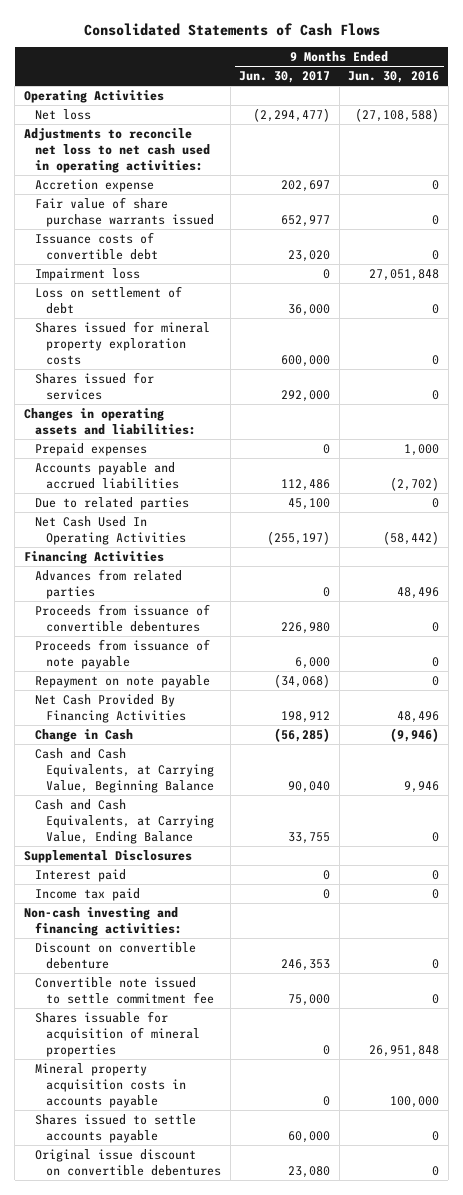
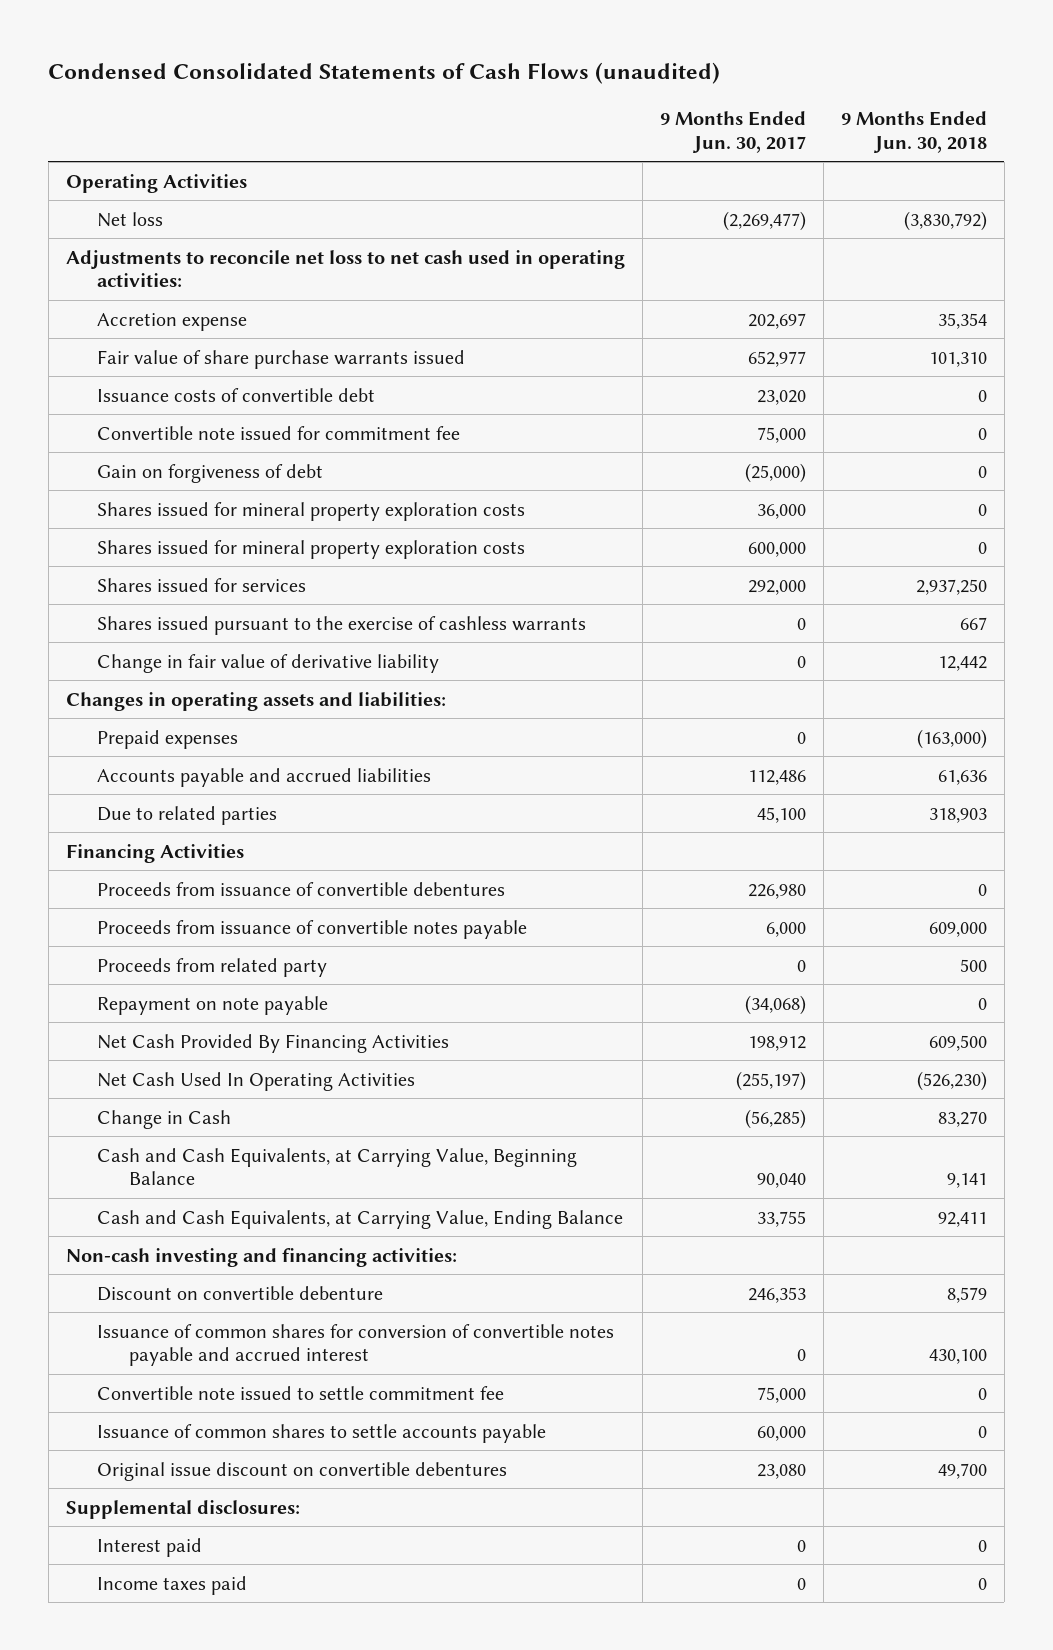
[83,22,380,36] Consolidated Statements of Cash Flows -> [48,62,721,85] Condensed Consolidated Statements of Cash Flows (unaudited)
[348,71,440,84] Jun. 30, 2016 -> none
none -> [840,110,987,153] 9 Months Ended Jun. 30, 2018
[253,107,331,122] (2,294,477) -> [722,210,806,231] (2,269,477)
[35,267,141,281] Impairment loss -> none
none -> [97,425,461,440] Convertible note issued for commitment fee
[35,285,183,315] Loss on settlement of debt -> [97,463,324,483] Gain on forgiveness of debt
[288,304,331,317] 36,000 -> [744,462,806,483] (25,000)
none -> [97,501,526,521] Shares issued for mineral property exploration costs
none -> [97,615,587,635] Shares issued pursuant to the exercise of cashless warrants
none -> [97,653,440,673] Change in fair value of derivative liability
[35,568,183,600] Advances from related parties -> none
[35,638,211,670] Proceeds from issuance of note payable -> [97,919,528,939] Proceeds from issuance of convertible notes payable
none -> [97,957,328,977] Proceeds from related party
[35,515,187,546] Net Cash Used In Operating Activities -> [97,1071,416,1091] Net Cash Used In Operating Activities
[23,849,192,863] Supplemental Disclosures -> none
[35,887,141,901] Income tax paid -> none
none -> [97,1323,615,1367] Issuance of common shares for conversion of convertible notes payable and accrued interest
[35,1010,201,1058] Shares issuable for acquisition of mineral properties -> none
[35,1062,187,1109] Mineral property acquisition costs in accounts payable -> none
[35,1113,197,1144] Shares issued to settle accounts payable -> [97,1423,547,1443] Issuance of common shares to settle accounts payable
none -> [65,1499,300,1519] Supplemental disclosures:
[35,868,127,882] Interest paid -> [97,1537,203,1557] Interest paid
none -> [97,1575,248,1595] Income taxes paid

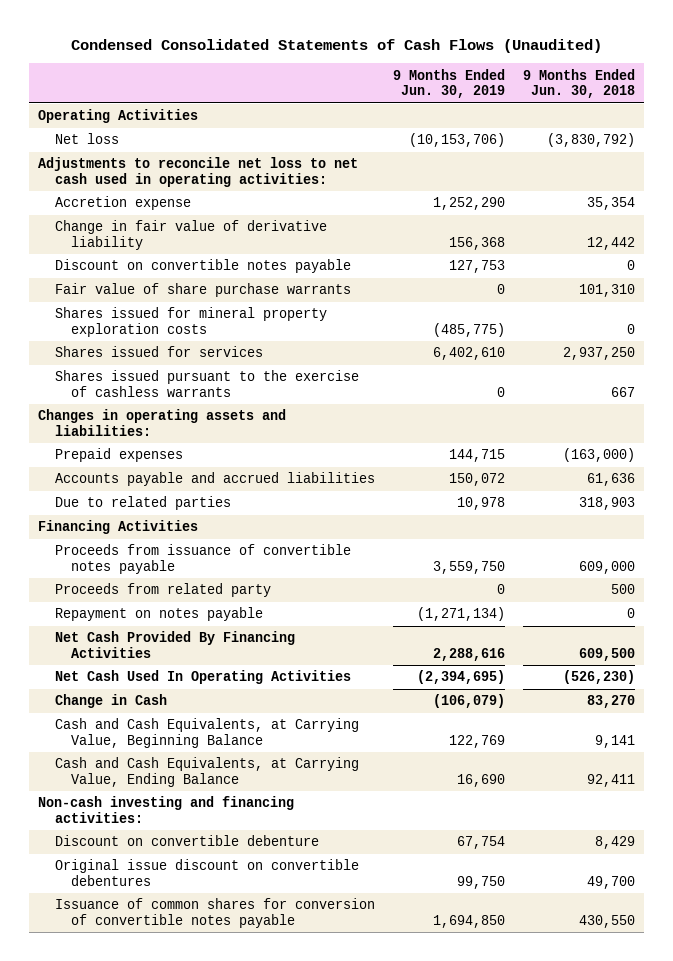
[48,62,721,85] Condensed Consolidated Statements of Cash Flows (unaudited) -> [70,38,602,53] Condensed Consolidated Statements of Cash Flows (Unaudited)
[659,110,806,153] 9 Months Ended Jun. 30, 2017 -> none
none -> [392,68,505,99] 9 Months Ended Jun. 30, 2019
[97,387,376,402] Issuance costs of convertible debt -> none
[97,425,461,440] Convertible note issued for commitment fee -> none
[97,463,324,483] Gain on forgiveness of debt -> none
[97,501,526,521] Shares issued for mineral property exploration costs -> none
[97,653,440,673] Change in fair value of derivative liability -> [54,220,327,250] Change in fair value of derivative liability
none -> [54,259,351,274] Discount on convertible notes payable
[97,349,466,369] Fair value of share purchase warrants issued -> [54,283,351,298] Fair value of share purchase warrants
[97,881,506,896] Proceeds from issuance of convertible debentures -> none
[97,995,329,1015] Repayment on note payable -> [54,607,263,622] Repayment on notes payable
[97,1323,615,1367] Issuance of common shares for conversion of convertible notes payable and accrued interest -> none
[97,1385,505,1400] Convertible note issued to settle commitment fee -> none
[97,1423,547,1443] Issuance of common shares to settle accounts payable -> none
[946,1286,987,1303] 8,579 -> [594,836,635,850] 8,429
[65,1499,300,1519] Supplemental disclosures: -> none
[97,1537,203,1557] Interest paid -> none
[97,1575,248,1595] Income taxes paid -> none
none -> [54,898,375,928] Issuance of common shares for conversion of convertible notes payable

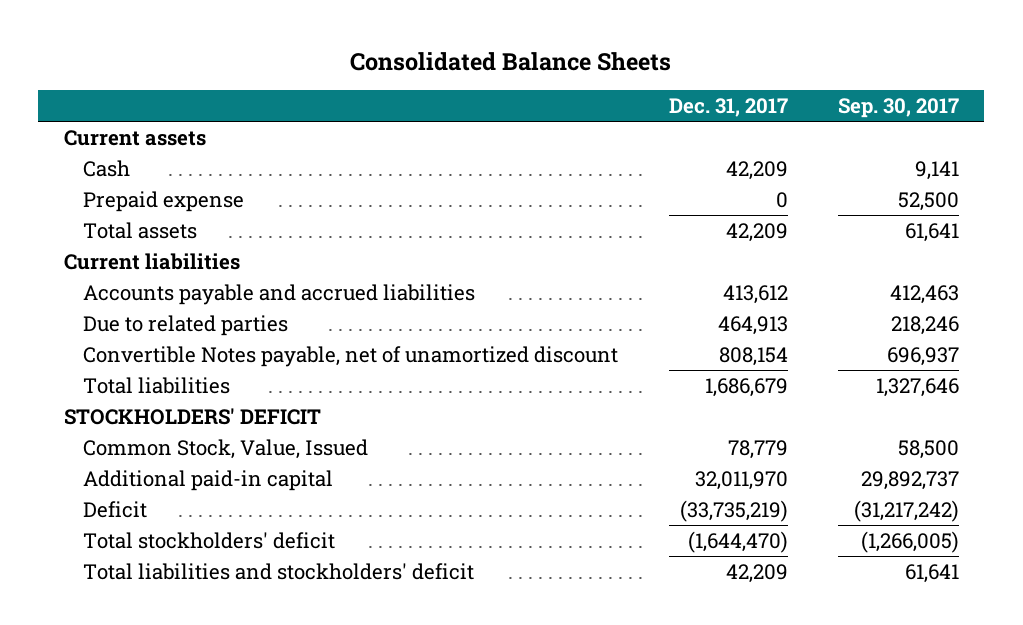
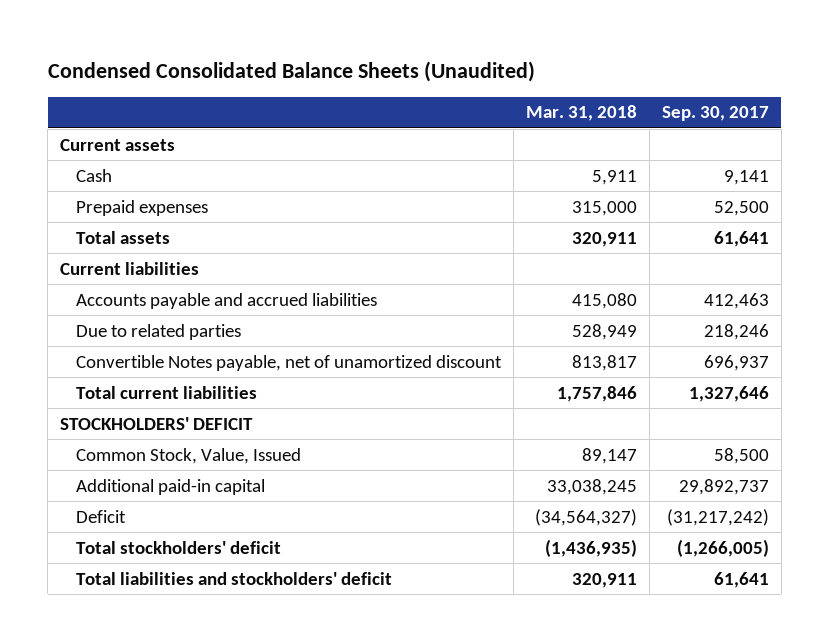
[350,52,672,72] Consolidated Balance Sheets -> [47,60,535,82] Condensed Consolidated Balance Sheets (Unaudited)
[668,98,788,118] Dec. 31, 2017 -> none
none -> [526,105,638,122] Mar. 31, 2018
[83,190,245,212] Prepaid expense -> [76,199,209,216] Prepaid expenses
[83,376,231,394] Total liabilities -> [76,385,258,399] Total current liabilities

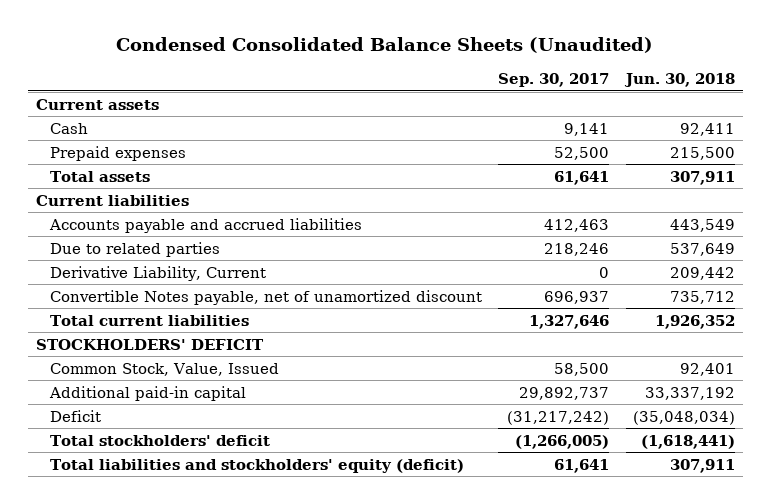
[526,105,638,122] Mar. 31, 2018 -> none
none -> [623,73,735,88] Jun. 30, 2018
none -> [49,265,266,281] Derivative Liability, Current
[76,571,393,585] Total liabilities and stockholders' deficit -> [49,458,464,473] Total liabilities and stockholders' equity (deficit)

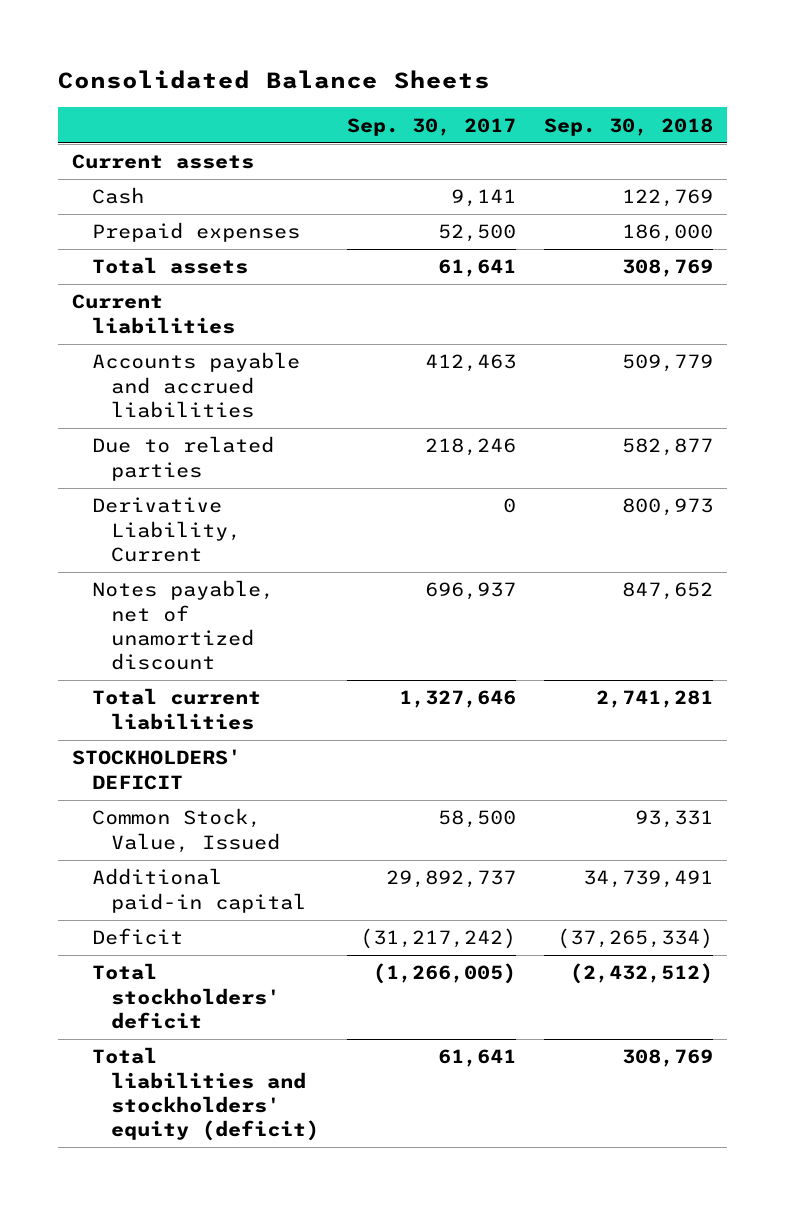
[116,37,654,54] Condensed Consolidated Balance Sheets (Unaudited) -> [58,70,491,90] Consolidated Balance Sheets
[623,73,735,88] Jun. 30, 2018 -> none
none -> [544,117,714,136] Sep. 30, 2018
[49,289,482,305] Convertible Notes payable, net of unamortized discount -> [91,580,274,671] Notes payable, net of unamortized discount

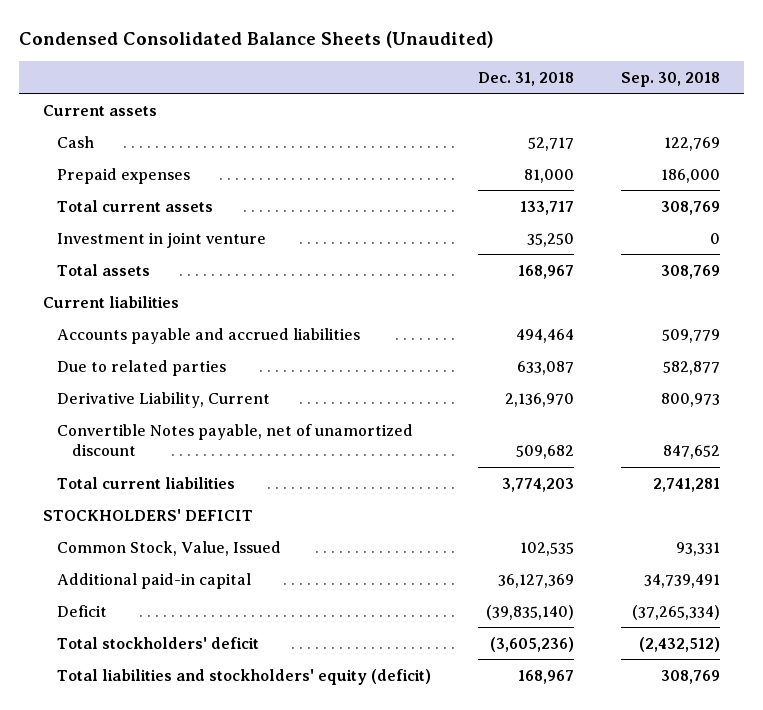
[58,70,491,90] Consolidated Balance Sheets -> [19,30,495,48] Condensed Consolidated Balance Sheets (Unaudited)
[347,117,517,136] Sep. 30, 2017 -> none
none -> [478,71,575,86] Dec. 31, 2018
none -> [57,199,214,212] Total current assets
none -> [57,231,267,248] Investment in joint venture
[91,580,274,671] Notes payable, net of unamortized discount -> [57,423,414,457] Convertible Notes payable, net of unamortized discount

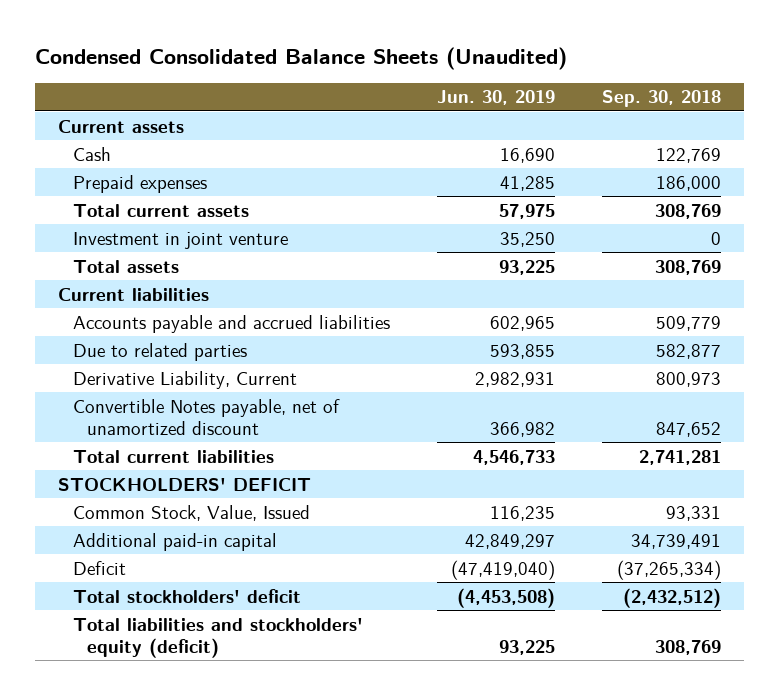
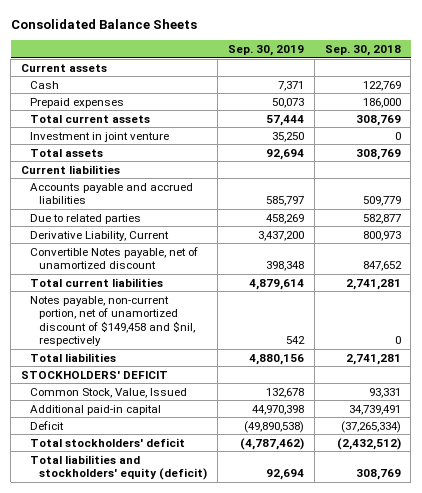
[34,46,567,70] Condensed Consolidated Balance Sheets (Unaudited) -> [10,18,197,29] Consolidated Balance Sheets
[436,90,555,106] Jun. 30, 2019 -> none
none -> [227,45,304,57] Sep. 30, 2019
none -> [30,295,196,347] Notes payable, non-current portion, net of unamortized discount of $149,458 and $nil, respectively
none -> [30,352,117,362] Total liabilities

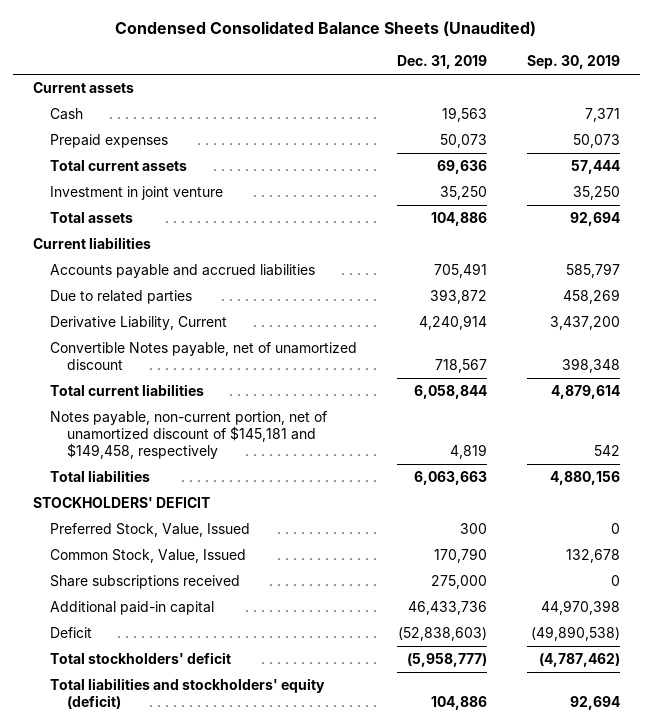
[10,18,197,29] Consolidated Balance Sheets -> [115,20,537,36] Condensed Consolidated Balance Sheets (Unaudited)
[324,45,401,57] Sep. 30, 2018 -> none
none -> [396,55,487,70] Dec. 31, 2019
[30,295,196,347] Notes payable, non-current portion, net of unamortized discount of $149,458 and $nil, respectively -> [49,411,327,460] Notes payable, non-current portion, net of unamortized discount of $145,181 and $149,458, respectively
none -> [49,523,250,538] Preferred Stock, Value, Issued
none -> [49,575,240,590] Share subscriptions received

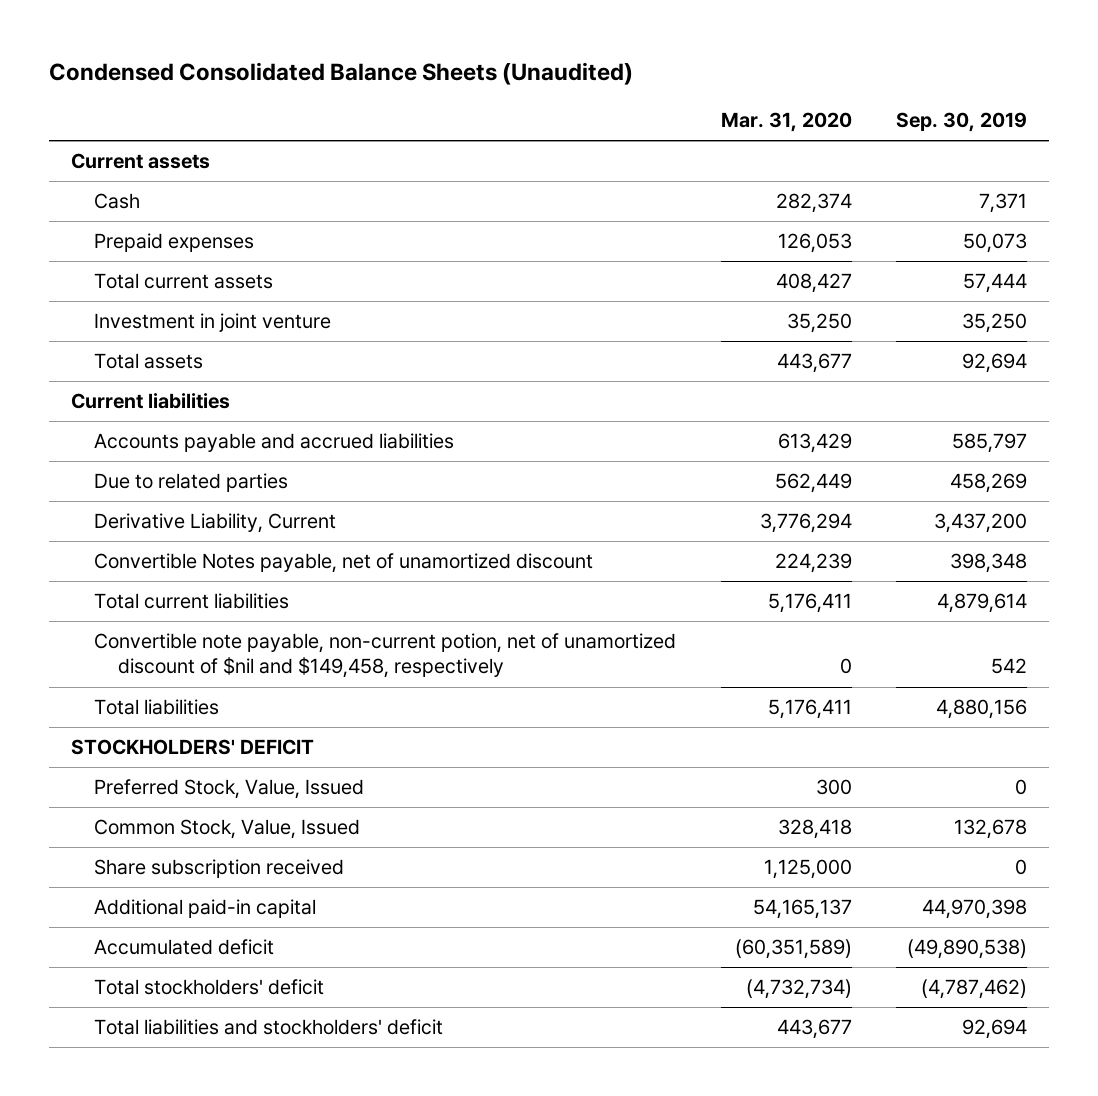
[396,55,487,70] Dec. 31, 2019 -> none
none -> [720,112,852,133] Mar. 31, 2020
[49,411,327,460] Notes payable, non-current portion, net of unamortized discount of $145,181 and $149,458, respectively -> [94,633,677,679] Convertible note payable, non-current potion, net of unamortized discount of $nil and $149,458, respectively
[49,575,240,590] Share subscriptions received -> [94,859,345,879] Share subscription received
[49,627,92,639] Deficit -> [94,939,275,956] Accumulated deficit
[49,678,325,710] Total liabilities and stockholders' equity (deficit) -> [94,1019,444,1036] Total liabilities and stockholders' deficit

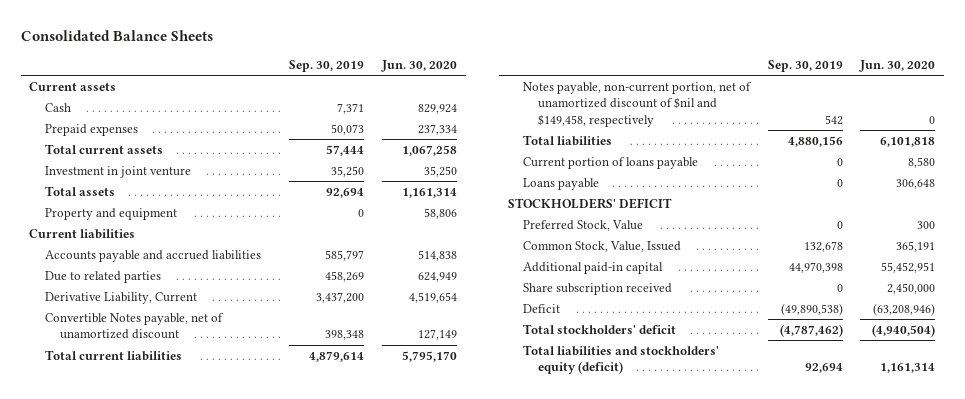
[49,61,634,85] Condensed Consolidated Balance Sheets (Unaudited) -> [20,29,213,41] Consolidated Balance Sheets
[720,112,852,133] Mar. 31, 2020 -> none
none -> [381,59,458,72] Jun. 30, 2020
none -> [44,207,177,220] Property and equipment
[94,633,677,679] Convertible note payable, non-current potion, net of unamortized discount of $nil and $149,458, respectively -> [522,81,752,127] Notes payable, non-current portion, net of unamortized discount of $nil and $149,458, respectively
none -> [522,156,698,169] Current portion of loans payable
none -> [522,177,599,190] Loans payable
[94,779,365,800] Preferred Stock, Value, Issued -> [522,219,643,231] Preferred Stock, Value
[94,859,345,879] Share subscription received -> [522,282,672,295] Share subscription received
[94,939,275,956] Accumulated deficit -> [522,303,560,313] Deficit
[94,1019,444,1036] Total liabilities and stockholders' deficit -> [522,344,719,375] Total liabilities and stockholders' equity (deficit)

